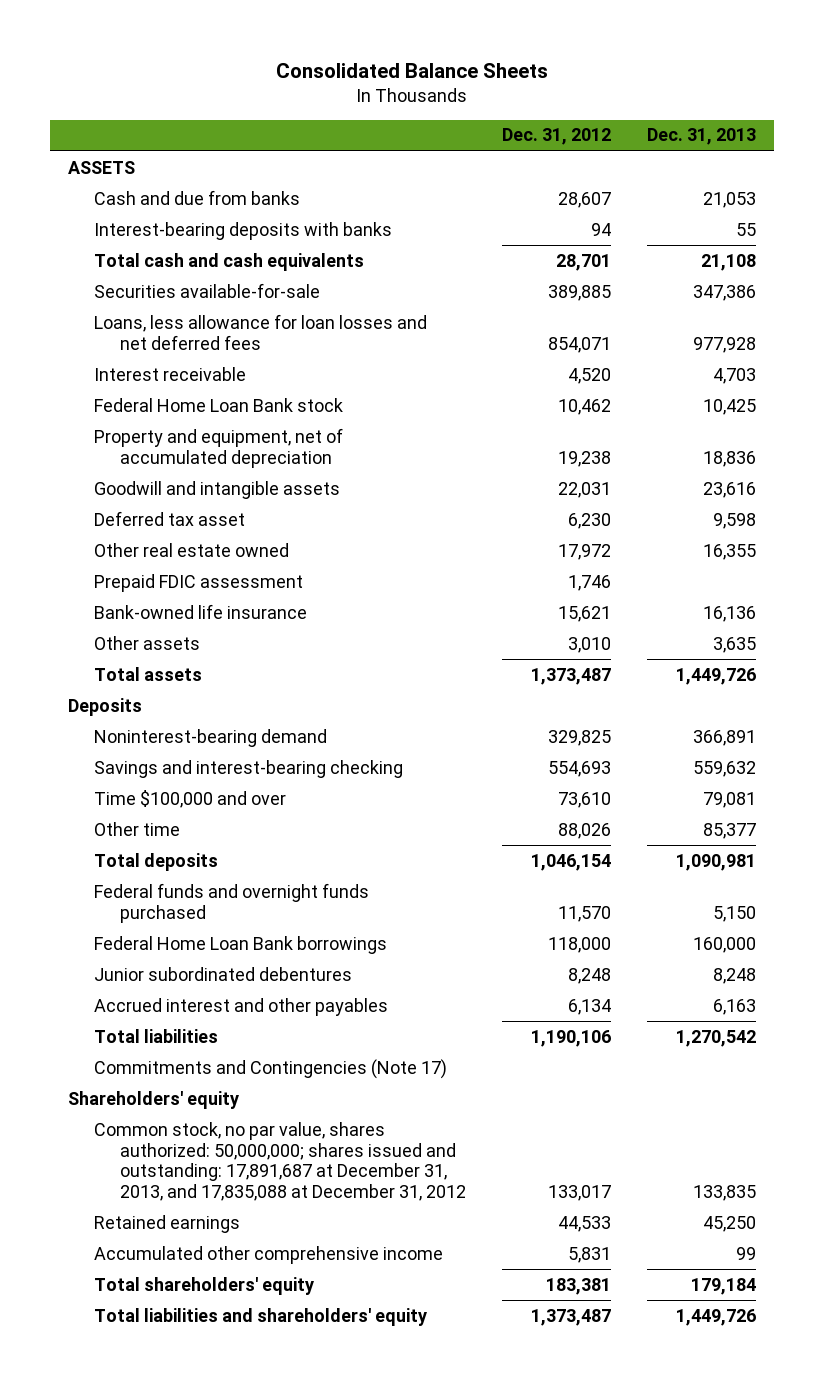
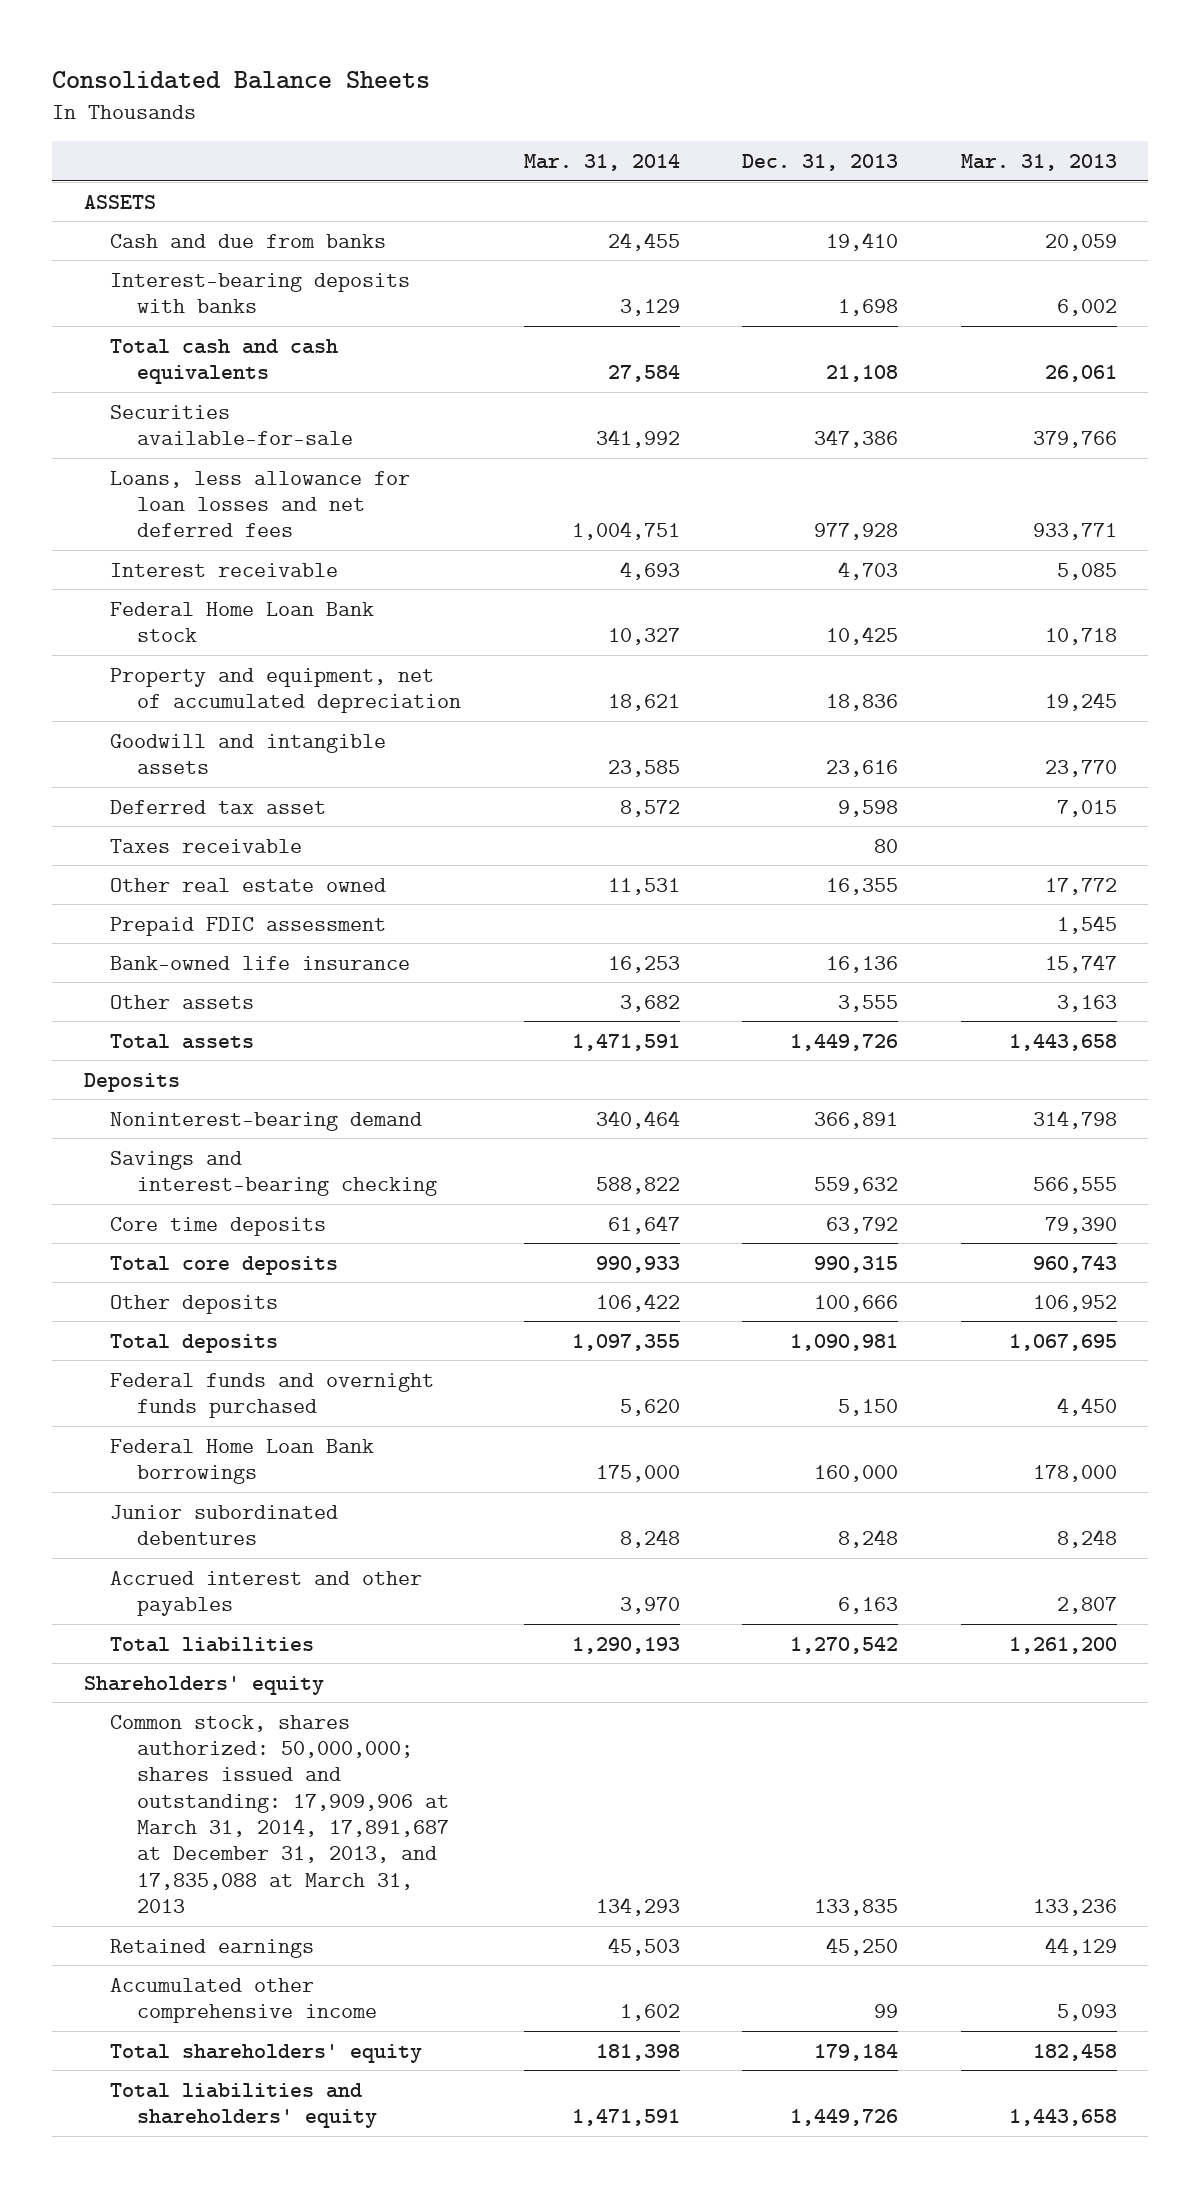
[502,128,612,146] Dec. 31, 2012 -> none
none -> [523,154,680,172] Mar. 31, 2014
none -> [960,154,1117,172] Mar. 31, 2013
[703,191,757,208] 21,053 -> [826,231,899,251] 19,410
[736,222,757,236] 55 -> [838,298,899,316] 1,698
none -> [110,838,303,853] Taxes receivable
[713,636,757,653] 3,635 -> [838,994,899,1012] 3,555
[94,789,287,808] Time $100,000 and over -> none
[94,821,181,836] Other time -> none
none -> [110,1216,327,1236] Core time deposits
none -> [110,1255,339,1275] Total core deposits
none -> [110,1294,279,1314] Other deposits
[94,1058,448,1079] Commitments and Contingencies (Note 17) -> none
[94,1121,467,1201] Common stock, no par value, shares authorized: 50,000,000; shares issued and outstanding: 17,891,687 at December 31, 2013, and 17,835,088 at December 31, 2012 -> [110,1714,450,1914] Common stock, shares authorized: 50,000,000; shares issued and outstanding: 17,909,906 at March 31, 2014, 17,891,687 at December 31, 2013, and 17,835,088 at March 31, 2013

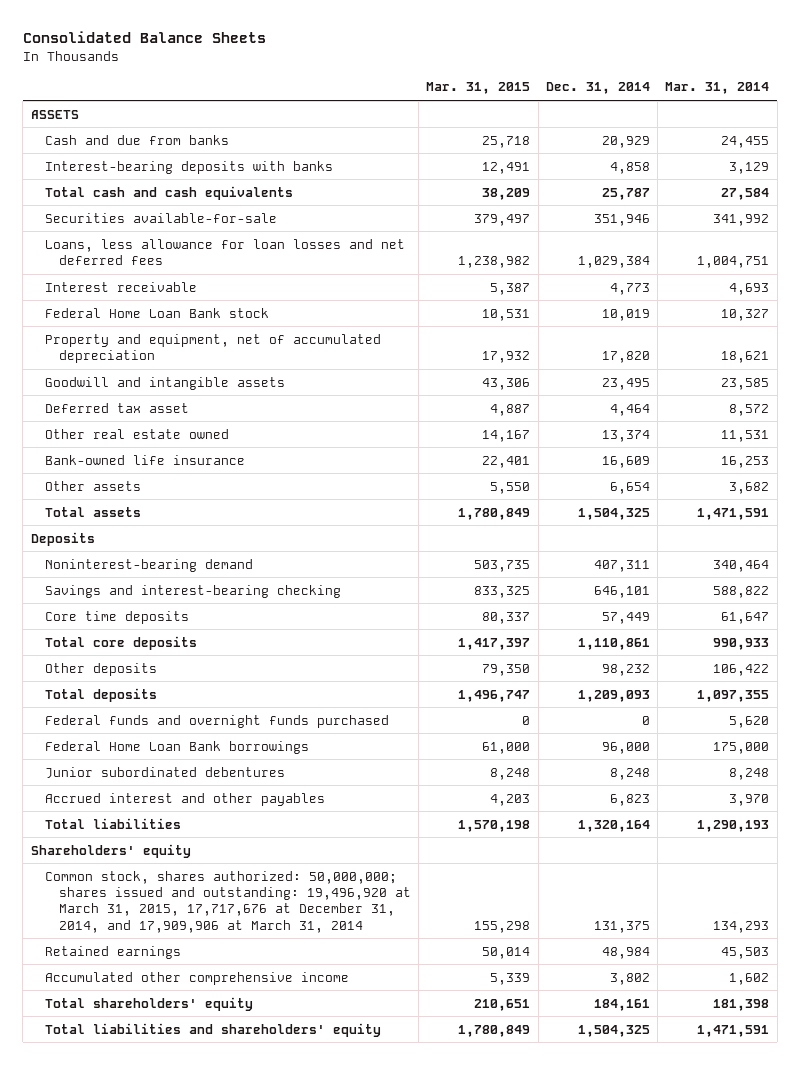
[742,154,899,172] Dec. 31, 2013 -> none
[960,154,1117,172] Mar. 31, 2013 -> none
none -> [426,82,531,95] Mar. 31, 2015
none -> [545,82,650,95] Dec. 31, 2014
[110,838,303,853] Taxes receivable -> none
[110,916,387,936] Prepaid FDIC assessment -> none
[110,1714,450,1914] Common stock, shares authorized: 50,000,000; shares issued and outstanding: 17,909,906 at March 31, 2014, 17,891,687 at December 31, 2013, and 17,835,088 at March 31, 2013 -> [44,870,411,933] Common stock, shares authorized: 50,000,000; shares issued and outstanding: 19,496,920 at March 31, 2015, 17,717,676 at December 31, 2014, and 17,909,906 at March 31, 2014

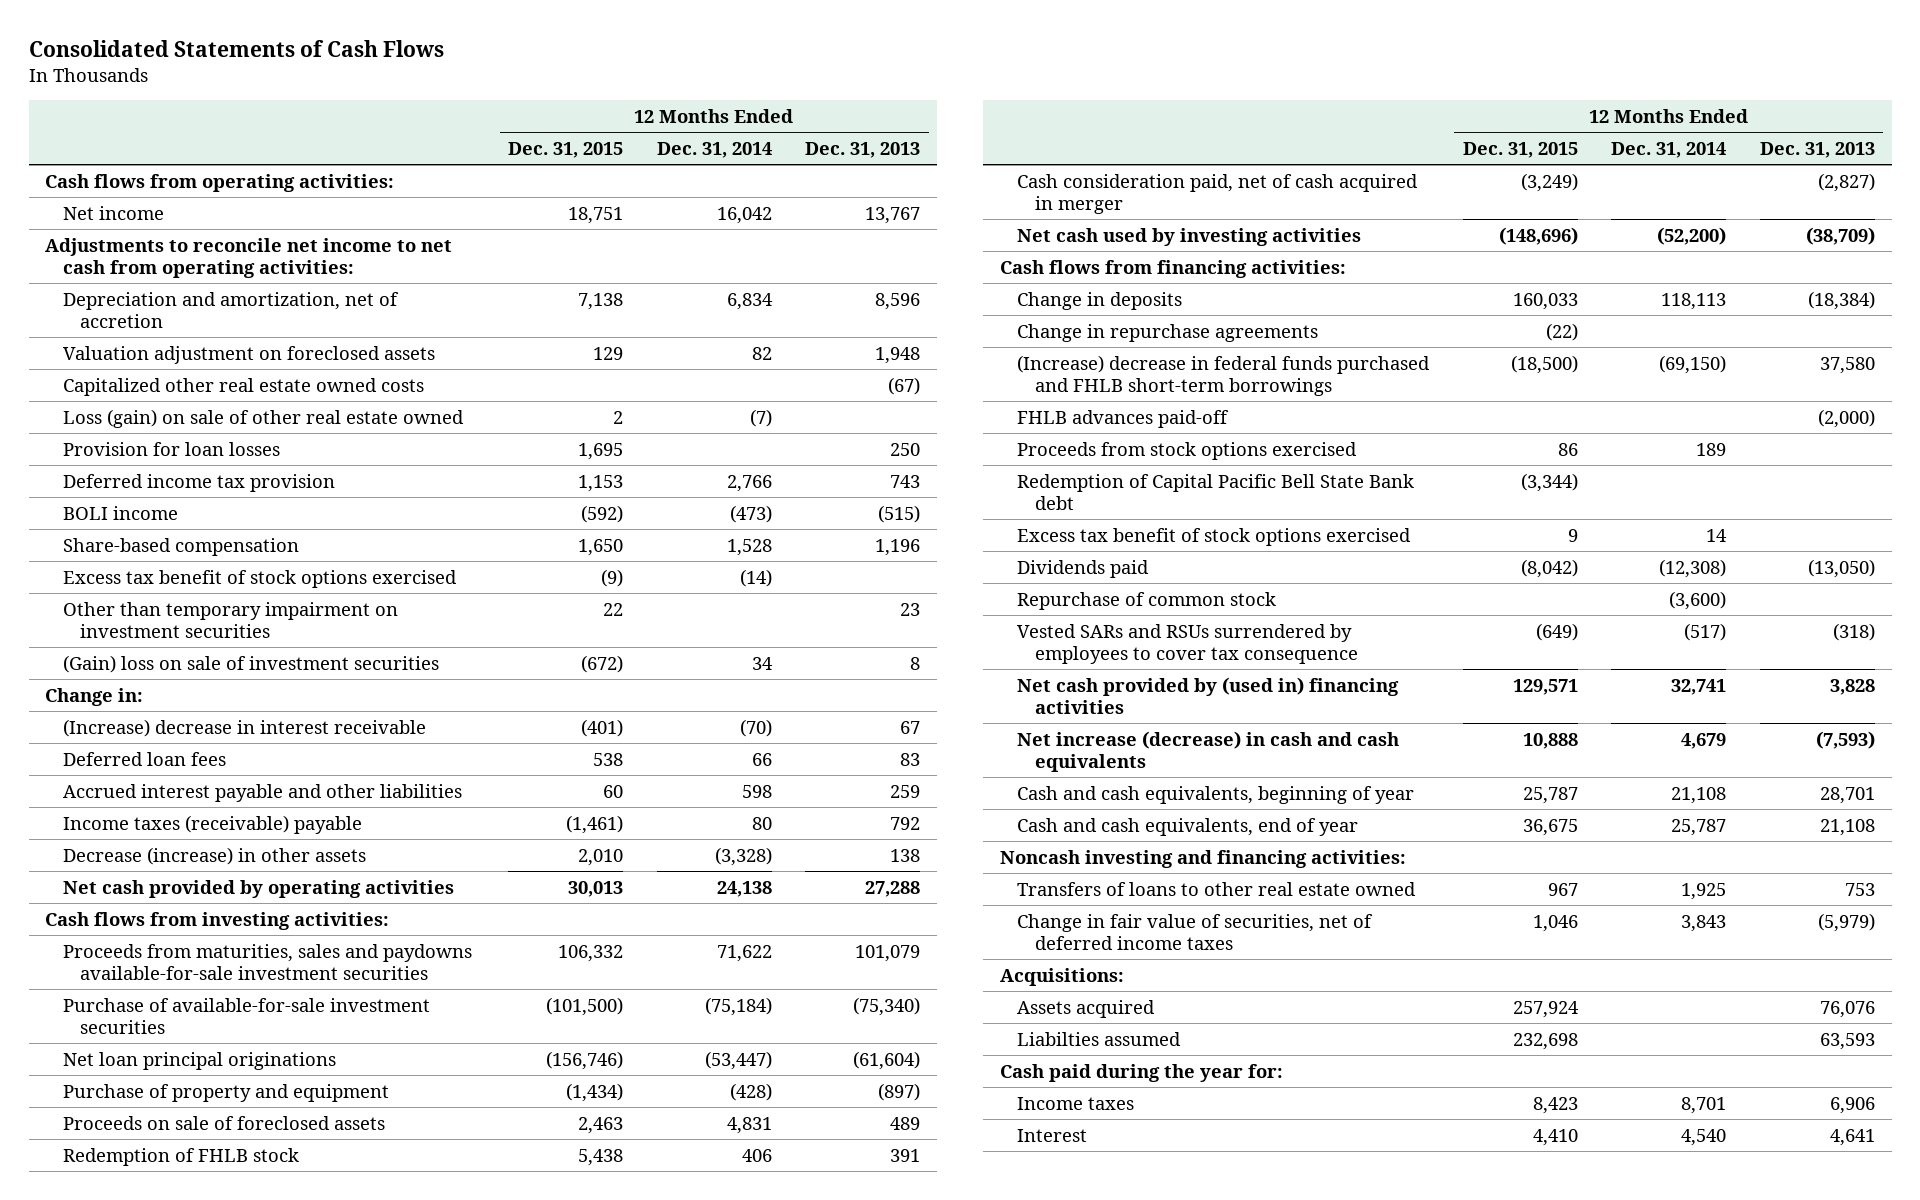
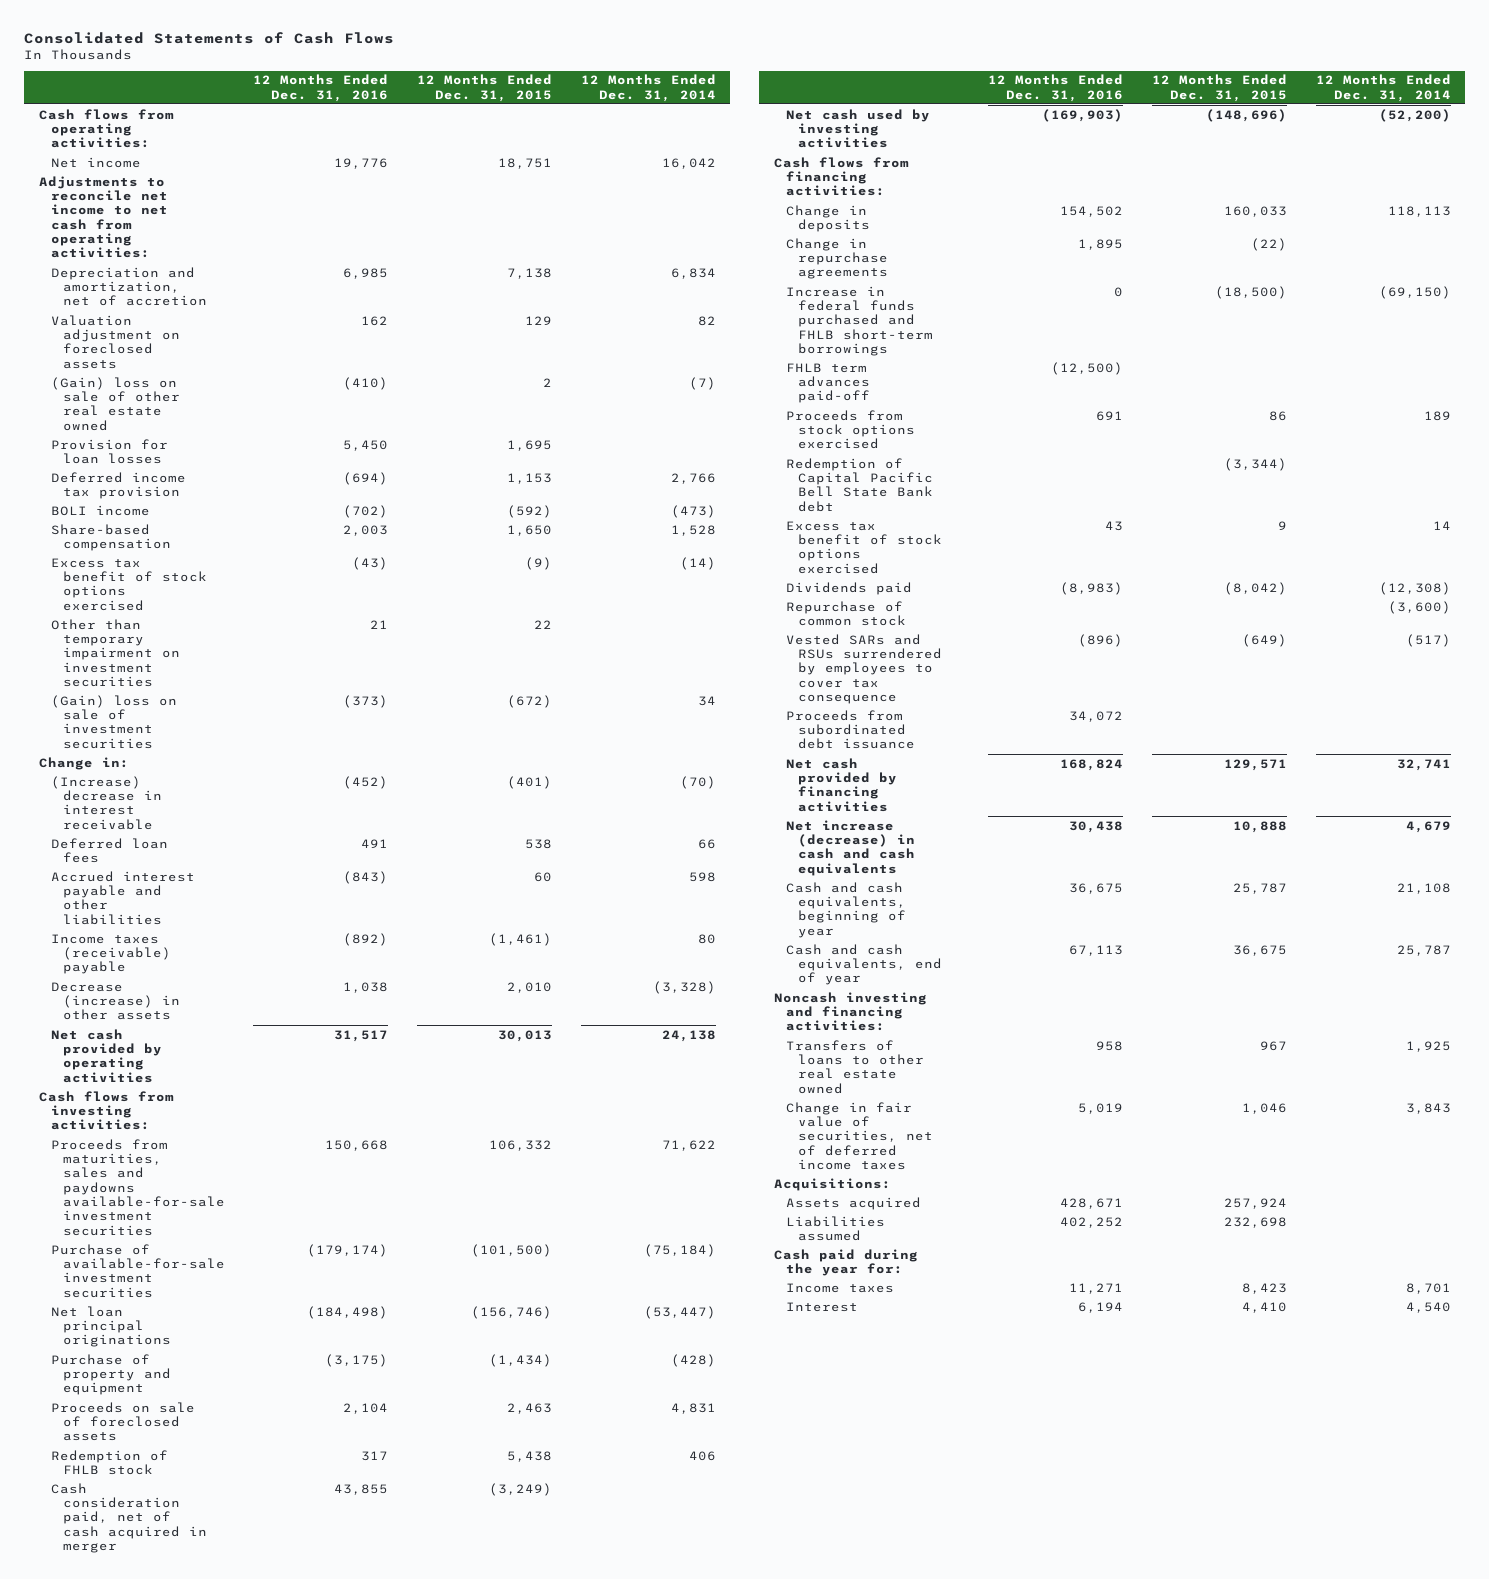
[805,141,921,158] Dec. 31, 2013 -> none
none -> [253,74,389,102] 12 Months Ended Dec. 31, 2016
[62,377,424,396] Capitalized other real estate owned costs -> none
[62,408,464,428] Loss (gain) on sale of other real estate owned -> [50,376,180,431] (Gain) loss on sale of other real estate owned
[1017,354,1431,397] (Increase) decrease in federal funds purchased and FHLB short-term borrowings -> [785,285,933,357] Increase in federal funds purchased and FHLB short-term borrowings
[1017,409,1230,428] FHLB advances paid-off -> [785,362,870,404] FHLB term advances paid-off
none -> [785,709,915,750] Proceeds from subordinated debt issuance
[1017,676,1400,715] Net cash provided by (used in) financing activities -> [785,757,897,812] Net cash provided by financing activities
[1017,1031,1182,1046] Liabilties assumed -> [785,1215,885,1241] Liabilities assumed

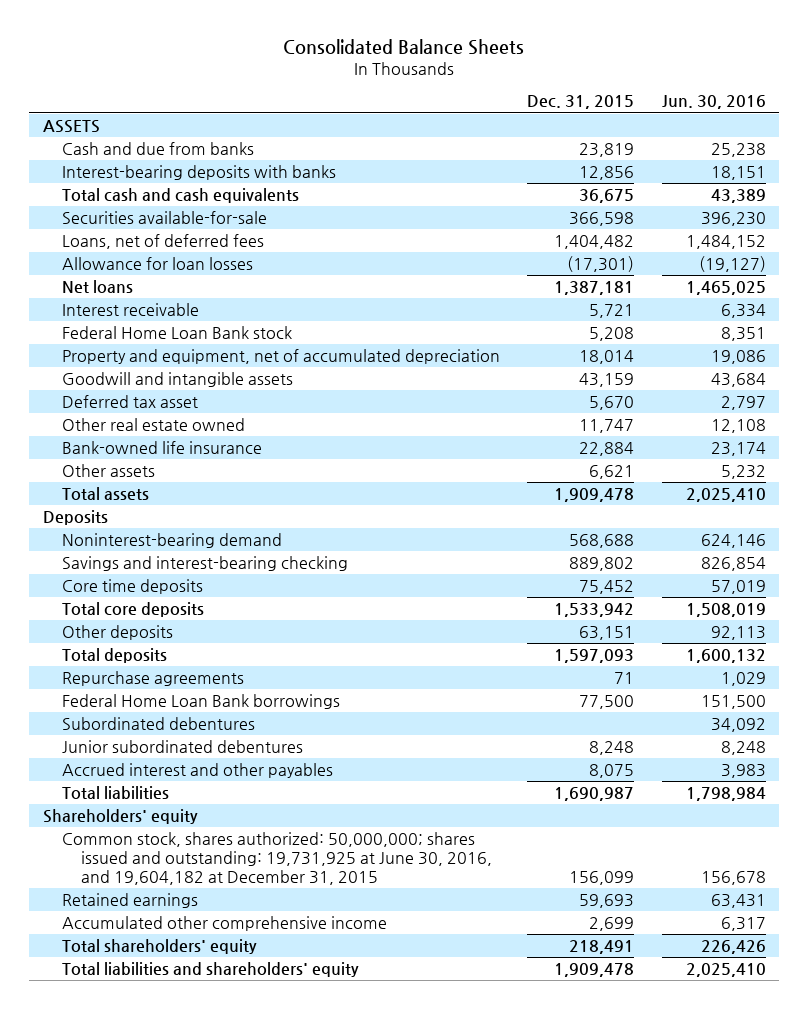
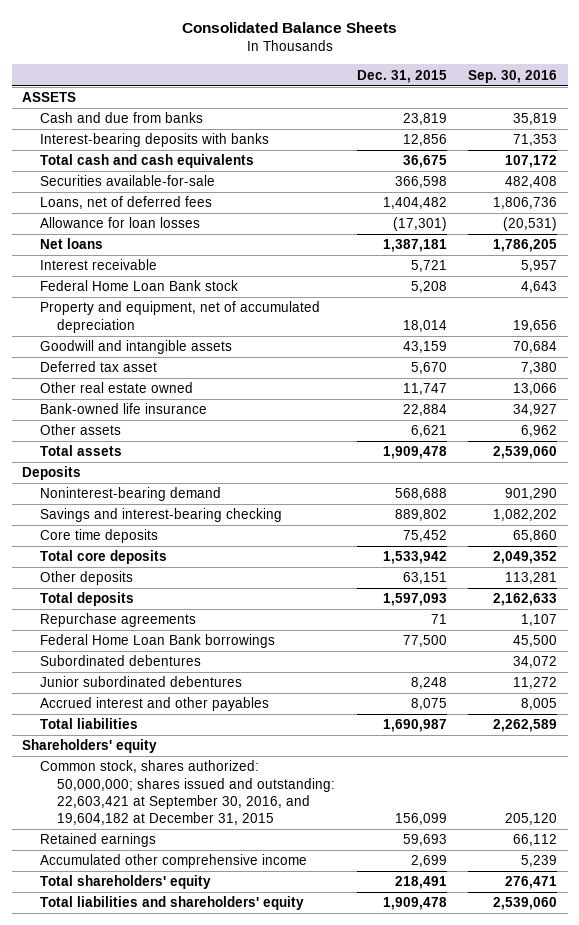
[661,95,766,110] Jun. 30, 2016 -> none
none -> [468,69,558,83] Sep. 30, 2016
[62,832,492,885] Common stock, shares authorized: 50,000,000; shares issued and outstanding: 19,731,925 at June 30, 2016, and 19,604,182 at December 31, 2015 -> [39,760,336,826] Common stock, shares authorized: 50,000,000; shares issued and outstanding: 22,603,421 at September 30, 2016, and 19,604,182 at December 31, 2015

